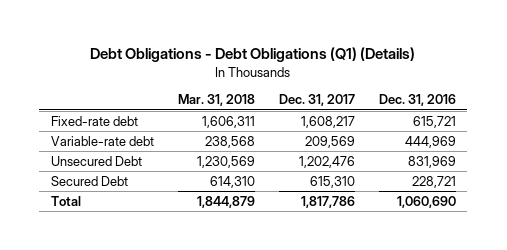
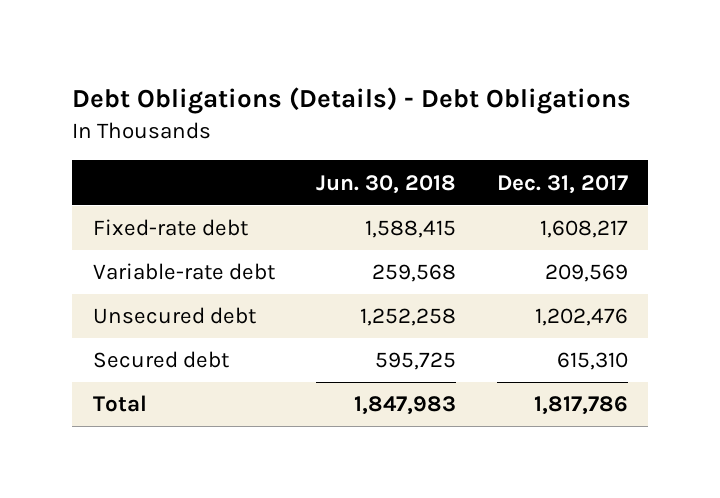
[90,47,416,63] Debt Obligations - Debt Obligations (Q1) (Details) -> [72,87,632,115] Debt Obligations (Details) - Debt Obligations
[177,94,255,107] Mar. 31, 2018 -> none
[378,94,456,107] Dec. 31, 2016 -> none
none -> [315,174,456,194] Jun. 30, 2018
[51,155,143,166] Unsecured Debt -> [92,307,256,325] Unsecured debt
[51,175,129,186] Secured Debt -> [92,351,229,369] Secured debt

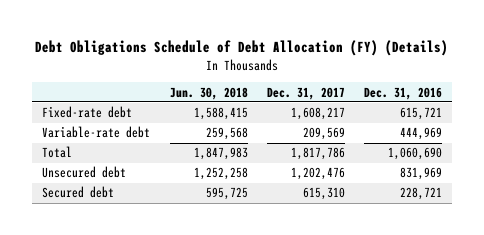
[72,87,632,115] Debt Obligations (Details) - Debt Obligations -> [35,40,449,57] Debt Obligations Schedule of Debt Allocation (FY) (Details)
none -> [364,86,443,100] Dec. 31, 2016
[92,395,147,413] Total -> [42,146,73,159] Total

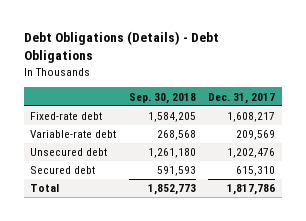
[35,40,449,57] Debt Obligations Schedule of Debt Allocation (FY) (Details) -> [24,31,220,64] Debt Obligations (Details) - Debt Obligations
[169,86,248,100] Jun. 30, 2018 -> none
[364,86,443,100] Dec. 31, 2016 -> none
none -> [128,92,196,104] Sep. 30, 2018
[42,146,73,159] Total -> [30,184,60,193] Total

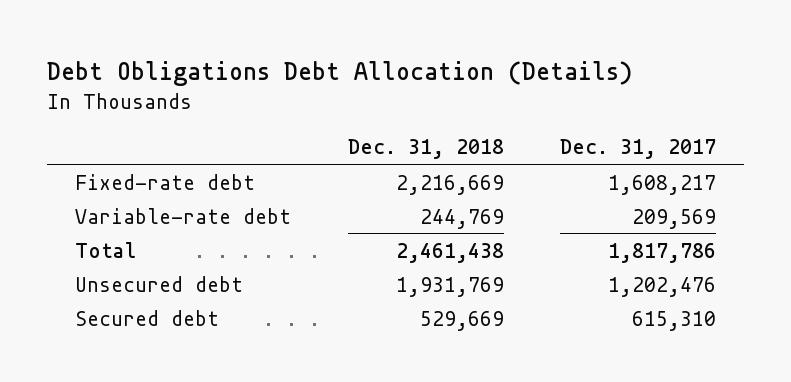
[24,31,220,64] Debt Obligations (Details) - Debt Obligations -> [47,61,633,87] Debt Obligations Debt Allocation (Details)
[128,92,196,104] Sep. 30, 2018 -> none
none -> [347,139,504,160] Dec. 31, 2018
[30,184,60,193] Total -> [75,241,137,258] Total

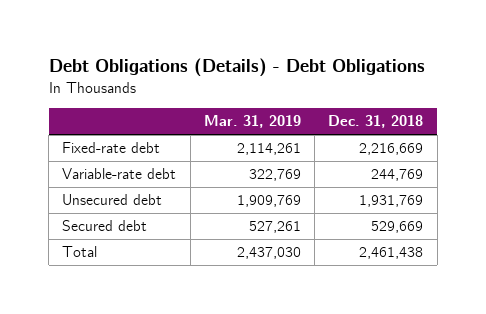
[47,61,633,87] Debt Obligations Debt Allocation (Details) -> [48,58,425,78] Debt Obligations (Details) - Debt Obligations
[559,139,716,160] Dec. 31, 2017 -> none
none -> [203,115,301,129] Mar. 31, 2019
[75,241,137,258] Total -> [62,246,98,258] Total

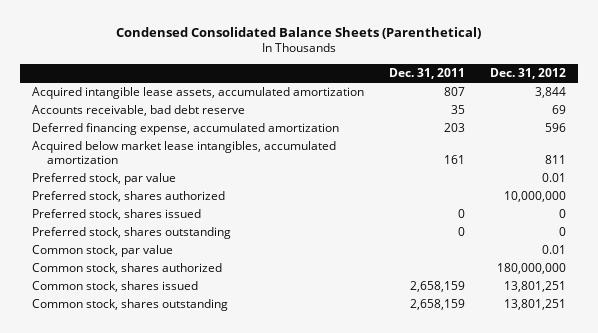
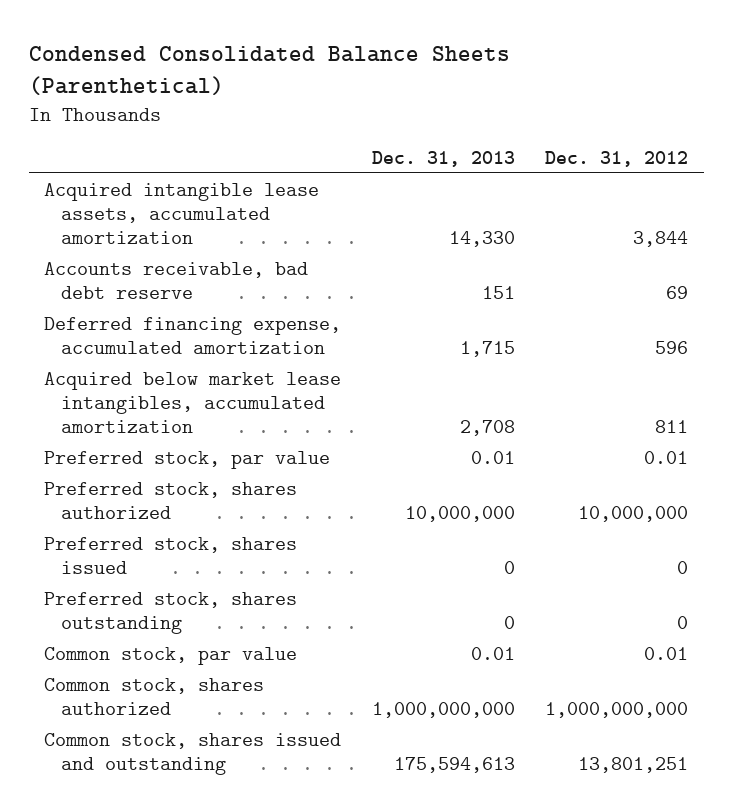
[388,67,465,79] Dec. 31, 2011 -> none
none -> [371,150,515,167] Dec. 31, 2013
[32,281,199,293] Common stock, shares issued -> none
[496,263,566,275] 180,000,000 -> [545,701,689,718] 1,000,000,000
[32,299,229,312] Common stock, shares outstanding -> [44,732,342,775] Common stock, shares issued and outstanding

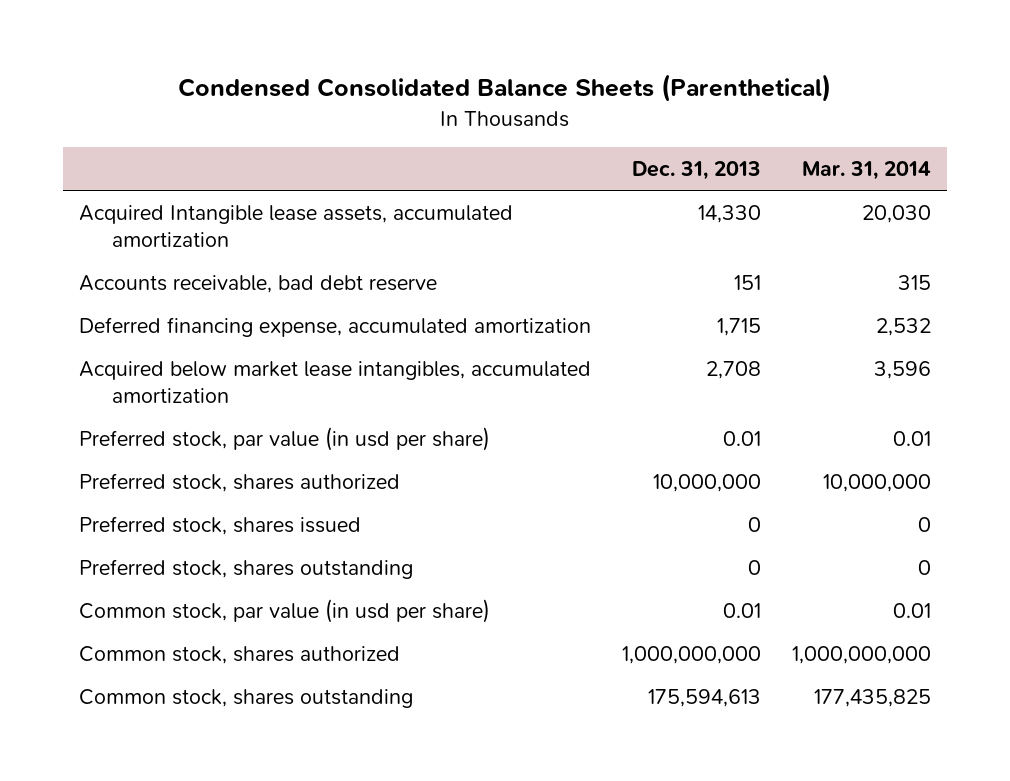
[545,150,689,167] Dec. 31, 2012 -> none
none -> [801,161,931,181] Mar. 31, 2014
[44,182,320,244] Acquired intangible lease assets, accumulated amortization -> [78,204,513,247] Acquired Intangible lease assets, accumulated amortization
[44,450,331,469] Preferred stock, par value -> [78,426,490,451] Preferred stock, par value (in usd per share)
[44,646,298,665] Common stock, par value -> [78,598,490,623] Common stock, par value (in usd per share)
[44,732,342,775] Common stock, shares issued and outstanding -> [78,688,413,708] Common stock, shares outstanding

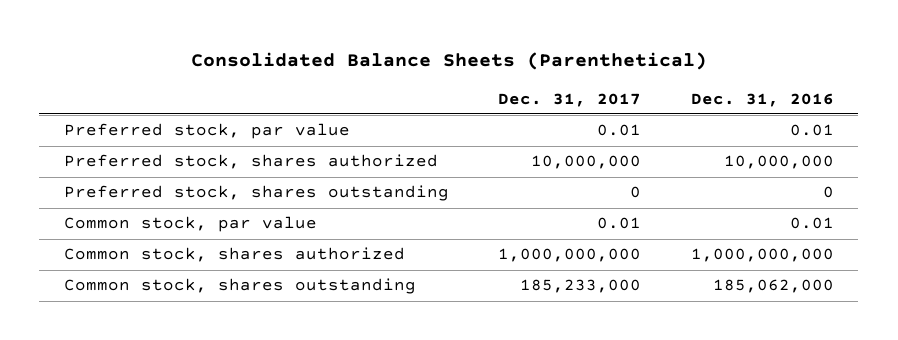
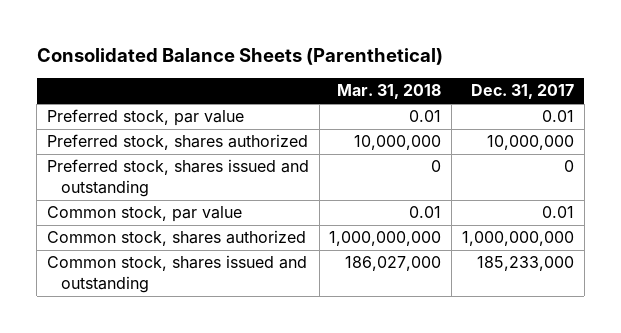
[690,92,834,107] Dec. 31, 2016 -> none
none -> [337,84,442,100] Mar. 31, 2018
[63,185,449,202] Preferred stock, shares outstanding -> [46,159,309,198] Preferred stock, shares issued and outstanding
[63,278,416,295] Common stock, shares outstanding -> [46,255,307,294] Common stock, shares issued and outstanding

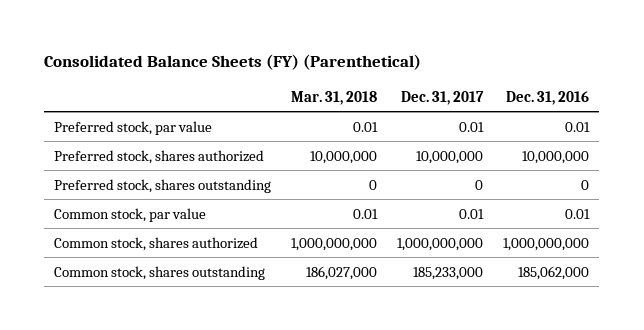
[36,47,443,65] Consolidated Balance Sheets (Parenthetical) -> [44,54,422,71] Consolidated Balance Sheets (FY) (Parenthetical)
none -> [506,90,590,105] Dec. 31, 2016
[46,159,309,198] Preferred stock, shares issued and outstanding -> [54,178,272,193] Preferred stock, shares outstanding
[46,255,307,294] Common stock, shares issued and outstanding -> [54,265,266,280] Common stock, shares outstanding

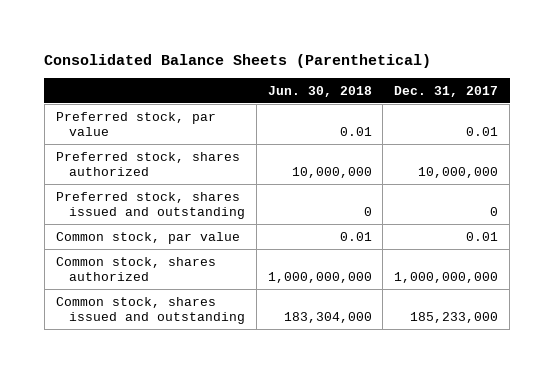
[44,54,422,71] Consolidated Balance Sheets (FY) (Parenthetical) -> [44,53,432,68] Consolidated Balance Sheets (Parenthetical)
[291,90,378,105] Mar. 31, 2018 -> none
[506,90,590,105] Dec. 31, 2016 -> none
none -> [267,85,372,97] Jun. 30, 2018
[54,178,272,193] Preferred stock, shares outstanding -> [55,191,245,219] Preferred stock, shares issued and outstanding
[54,265,266,280] Common stock, shares outstanding -> [55,296,245,324] Common stock, shares issued and outstanding

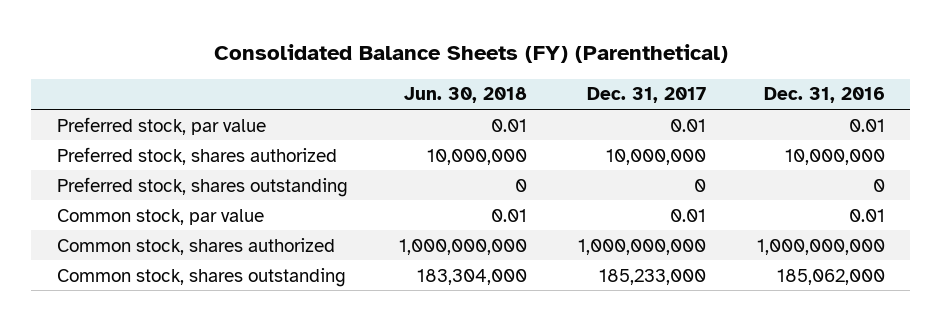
[44,53,432,68] Consolidated Balance Sheets (Parenthetical) -> [213,44,728,64] Consolidated Balance Sheets (FY) (Parenthetical)
none -> [763,87,885,104] Dec. 31, 2016
[55,191,245,219] Preferred stock, shares issued and outstanding -> [56,176,348,197] Preferred stock, shares outstanding
[55,296,245,324] Common stock, shares issued and outstanding -> [56,267,346,287] Common stock, shares outstanding

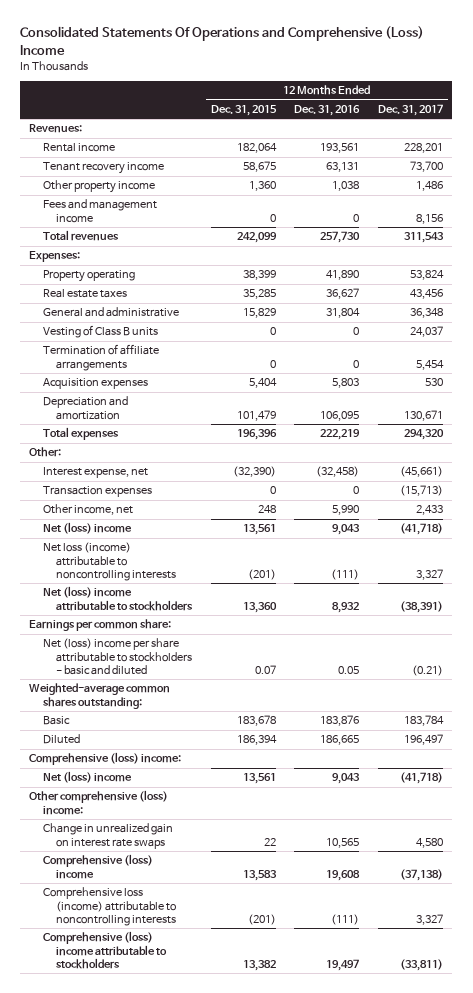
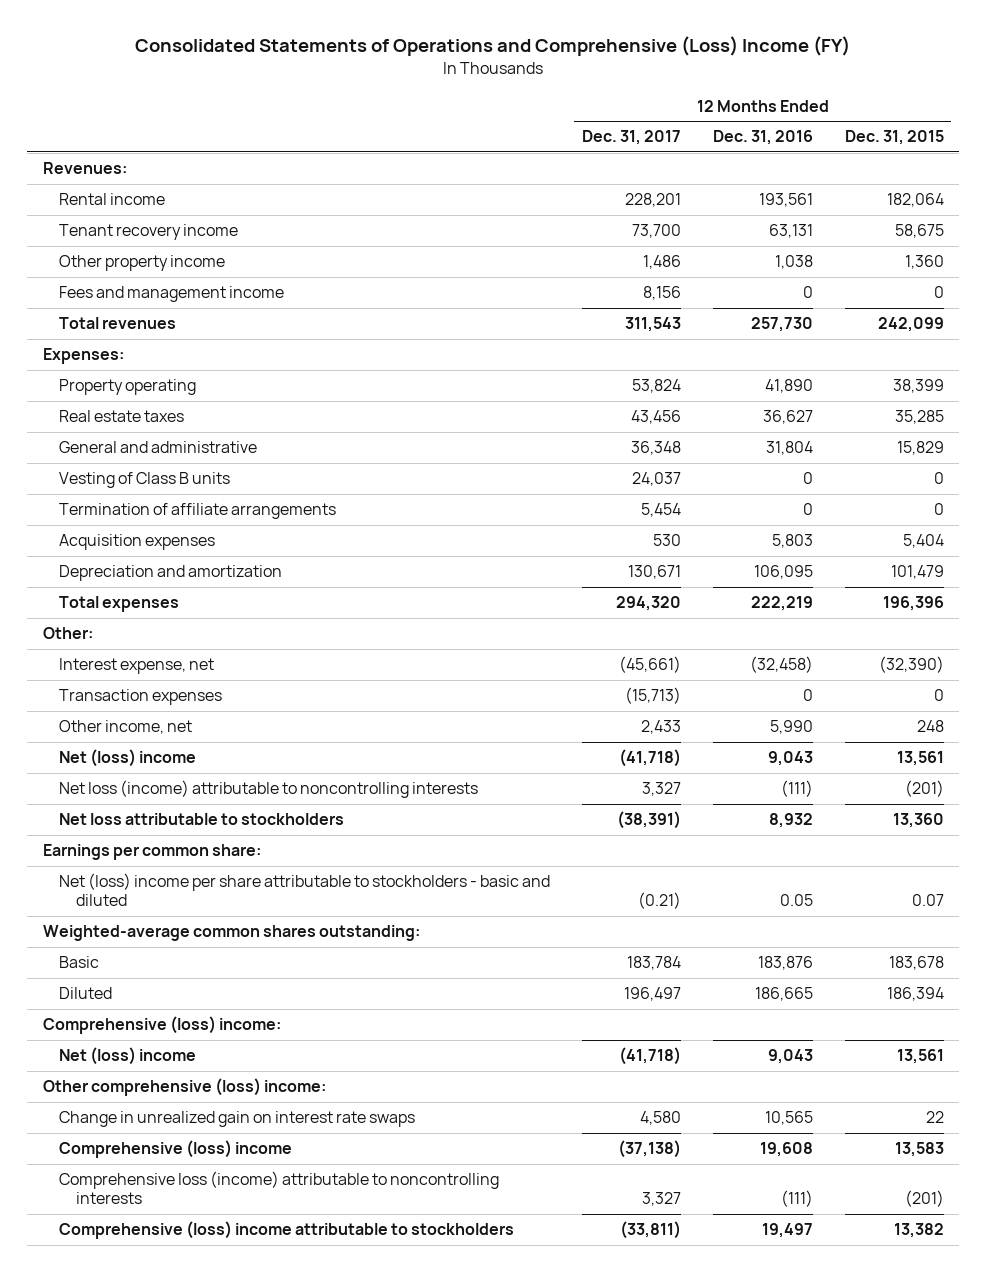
[20,26,425,55] Consolidated Statements Of Operations and Comprehensive (Loss) Income -> [135,36,851,57] Consolidated Statements of Operations and Comprehensive (Loss) Income (FY)
[42,586,194,611] Net (loss) income attributable to stockholders -> [59,813,345,826] Net loss attributable to stockholders

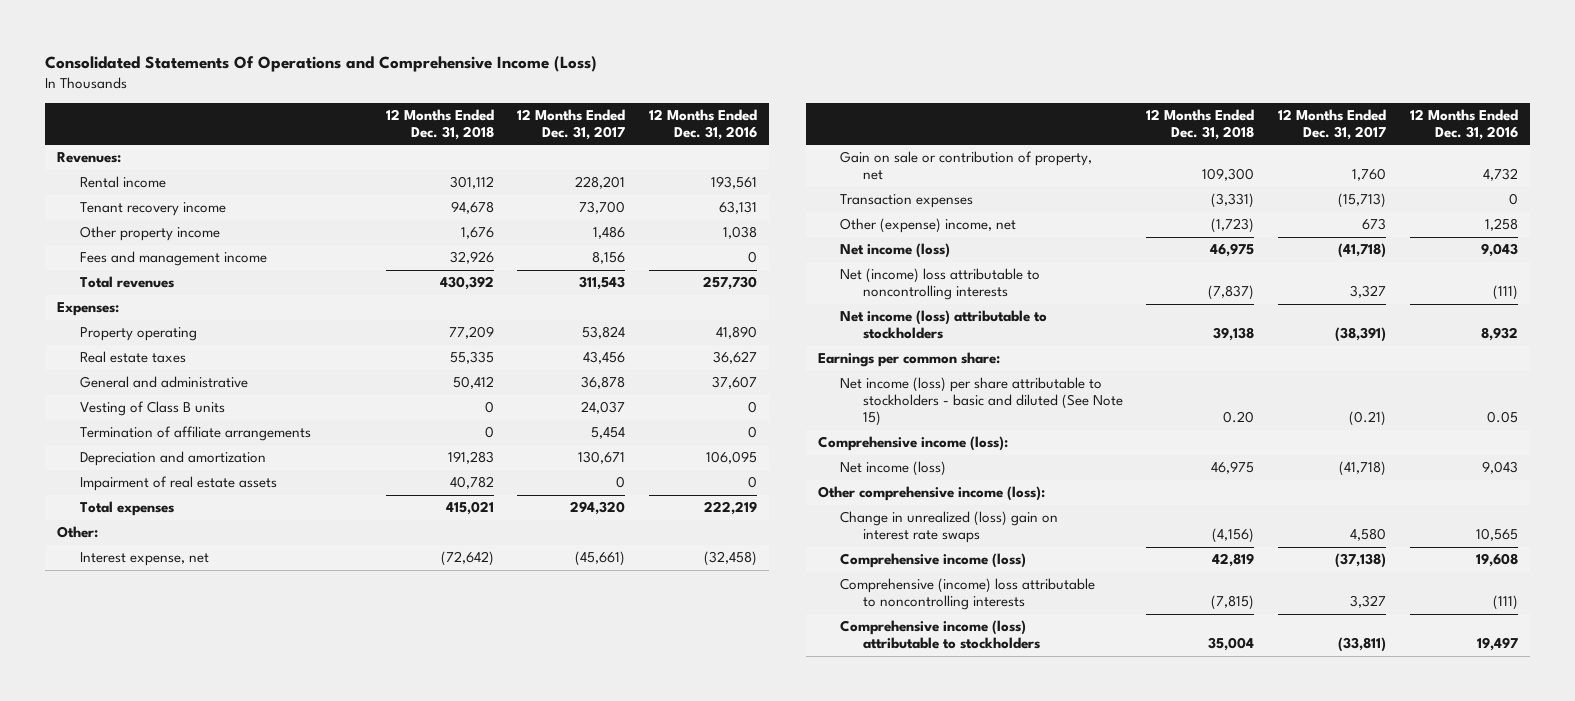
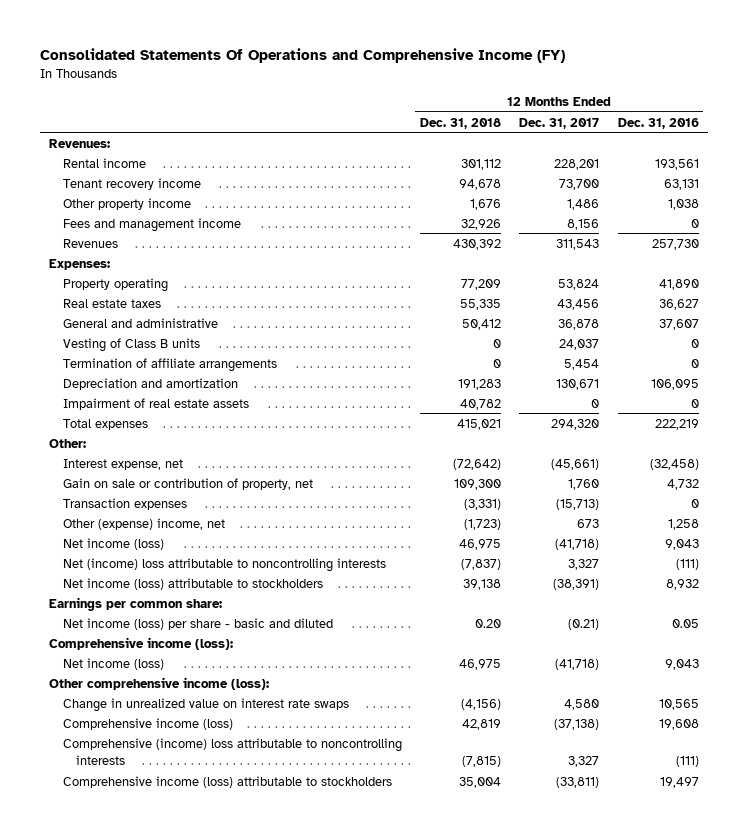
[45,55,598,72] Consolidated Statements Of Operations and Comprehensive Income (Loss) -> [39,48,565,64] Consolidated Statements Of Operations and Comprehensive Income (FY)
[79,276,174,289] Total revenues -> [62,238,118,248] Revenues
[840,377,1123,427] Net income (loss) per share attributable to stockholders - basic and diluted (See Note 15) -> [62,617,333,630] Net income (loss) per share - basic and diluted
[840,511,1059,544] Change in unrealized (loss) gain on interest rate swaps -> [62,697,349,712] Change in unrealized value on interest rate swaps

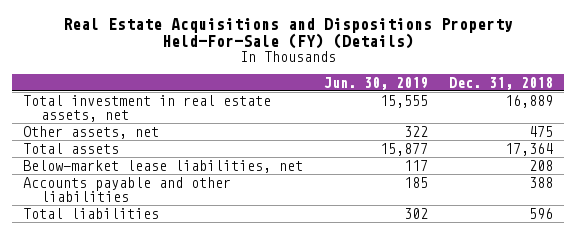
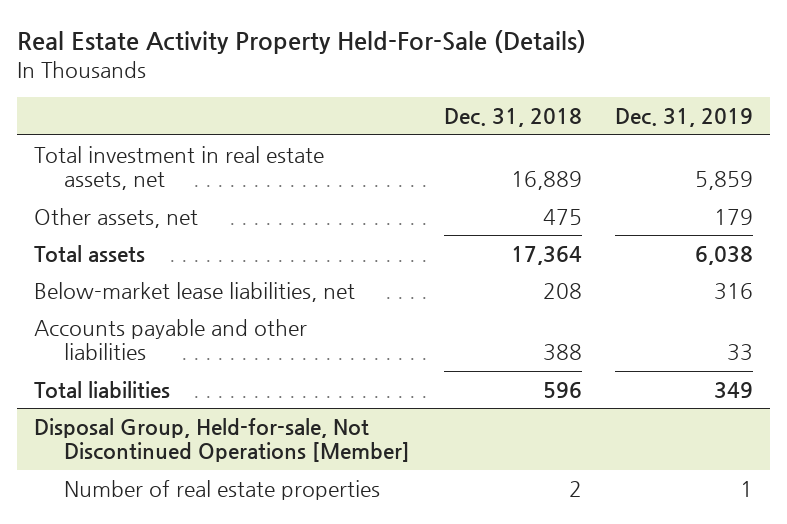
[62,17,513,50] Real Estate Acquisitions and Dispositions Property Held-For-Sale (FY) (Details) -> [17,30,587,55] Real Estate Activity Property Held-For-Sale (Details)
[323,76,428,90] Jun. 30, 2019 -> none
none -> [615,108,754,128] Dec. 31, 2019
none -> [33,417,411,463] Disposal Group, Held-for-sale, Not Discontinued Operations [Member]
none -> [64,479,381,500] Number of real estate properties

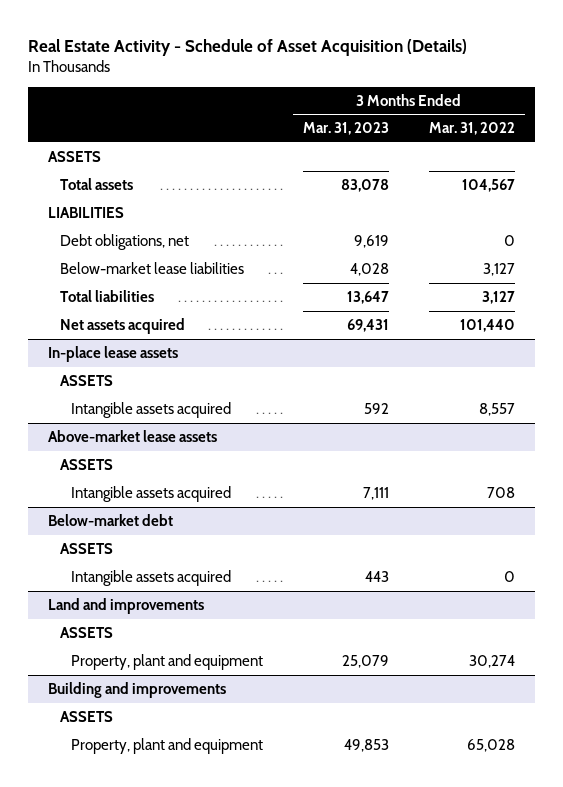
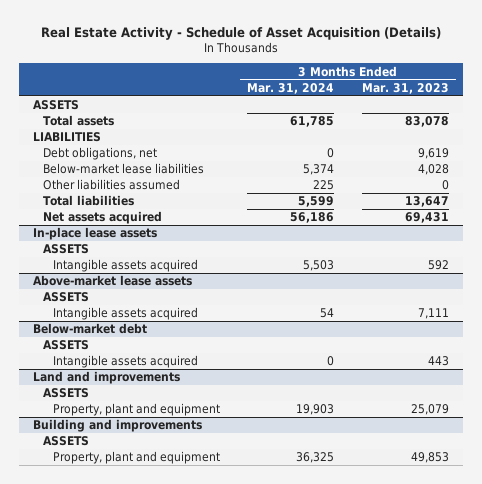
[428,122,515,136] Mar. 31, 2022 -> none
none -> [247,82,335,94] Mar. 31, 2024
none -> [42,179,180,191] Other liabilities assumed

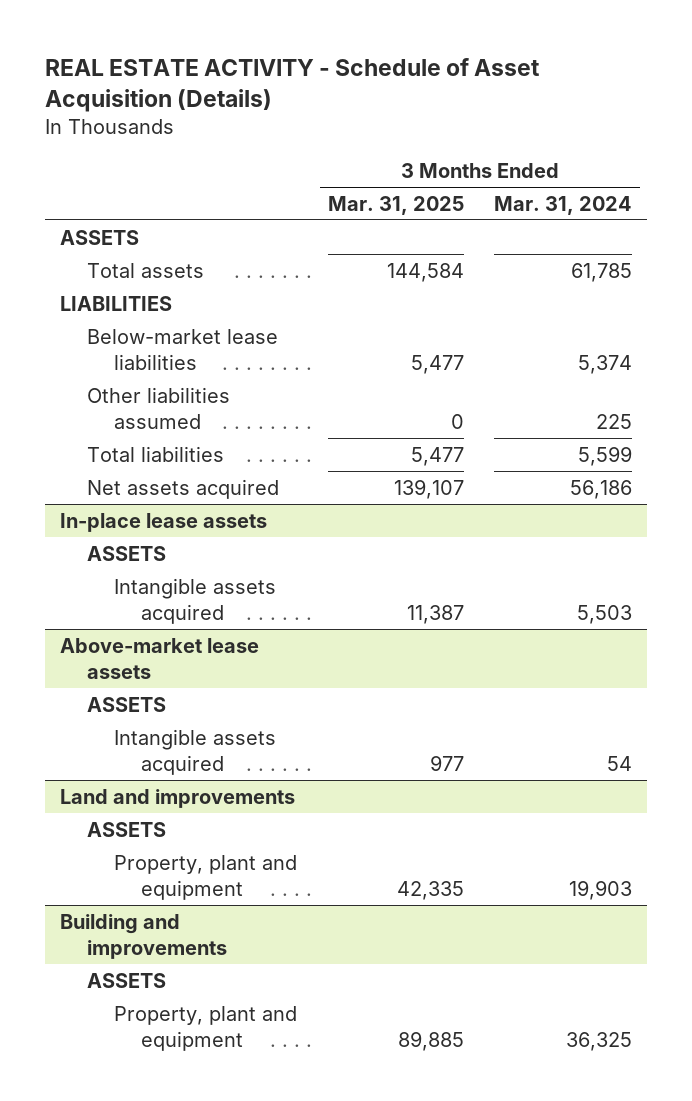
[40,26,441,40] Real Estate Activity - Schedule of Asset Acquisition (Details) -> [44,57,540,113] REAL ESTATE ACTIVITY - Schedule of Asset Acquisition (Details)
[362,82,450,94] Mar. 31, 2023 -> none
none -> [327,195,464,215] Mar. 31, 2025
[42,147,157,161] Debt obligations, net -> none
[32,323,147,335] Below-market debt -> none
[42,340,89,351] ASSETS -> none
[52,355,198,369] Intangible assets acquired -> none

